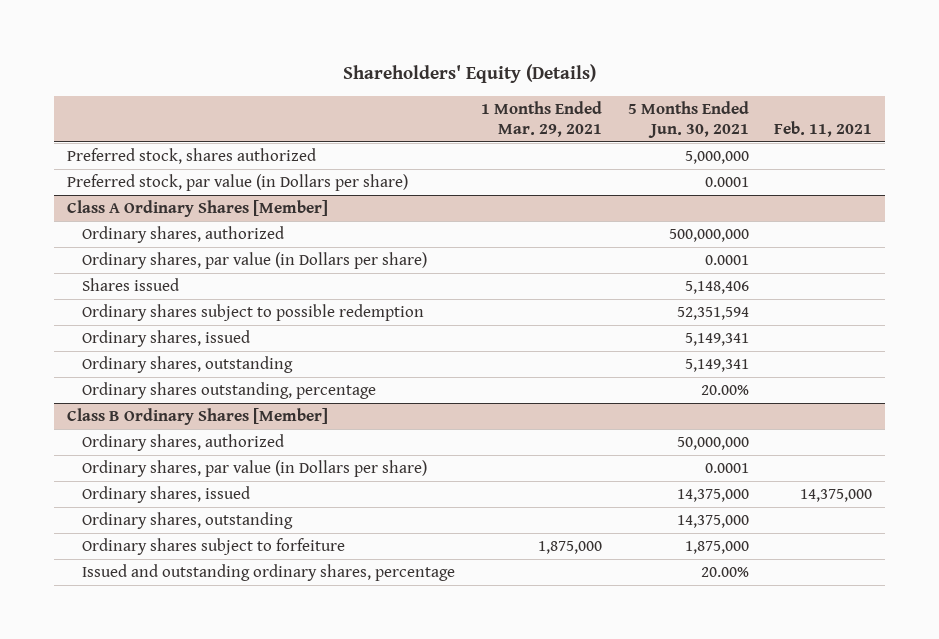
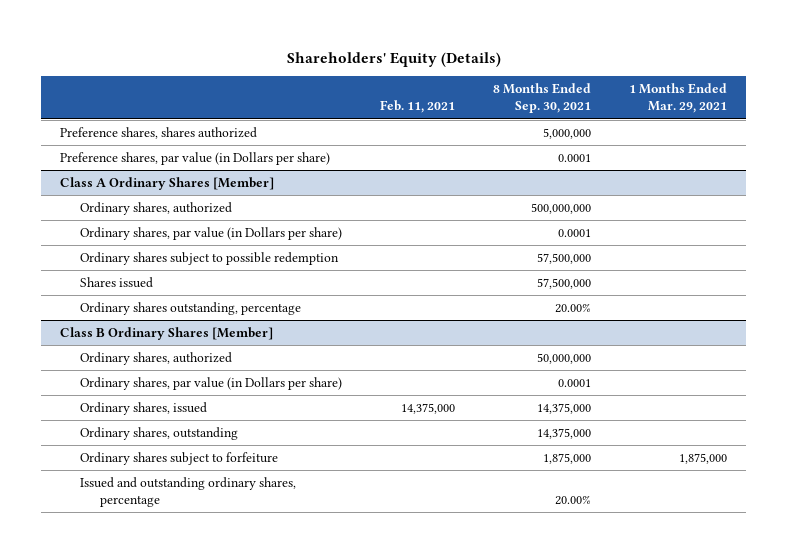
[627,101,749,138] 5 Months Ended Jun. 30, 2021 -> none
none -> [493,83,592,114] 8 Months Ended Sep. 30, 2021
[66,148,316,165] Preferred stock, shares authorized -> [60,126,258,139] Preference shares, shares authorized
[66,174,408,192] Preferred stock, par value (in Dollars per share) -> [60,151,331,165] Preference shares, par value (in Dollars per share)
[82,330,251,348] Ordinary shares, issued -> none
[82,356,294,374] Ordinary shares, outstanding -> none
[82,278,180,292] Shares issued -> [80,276,154,288] Shares issued

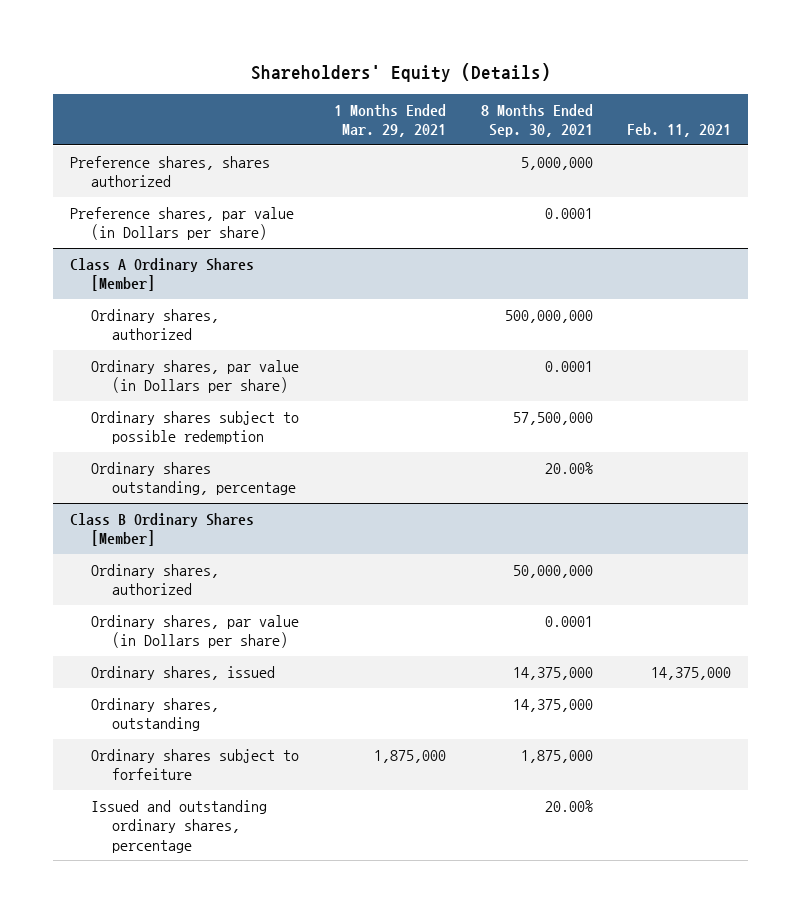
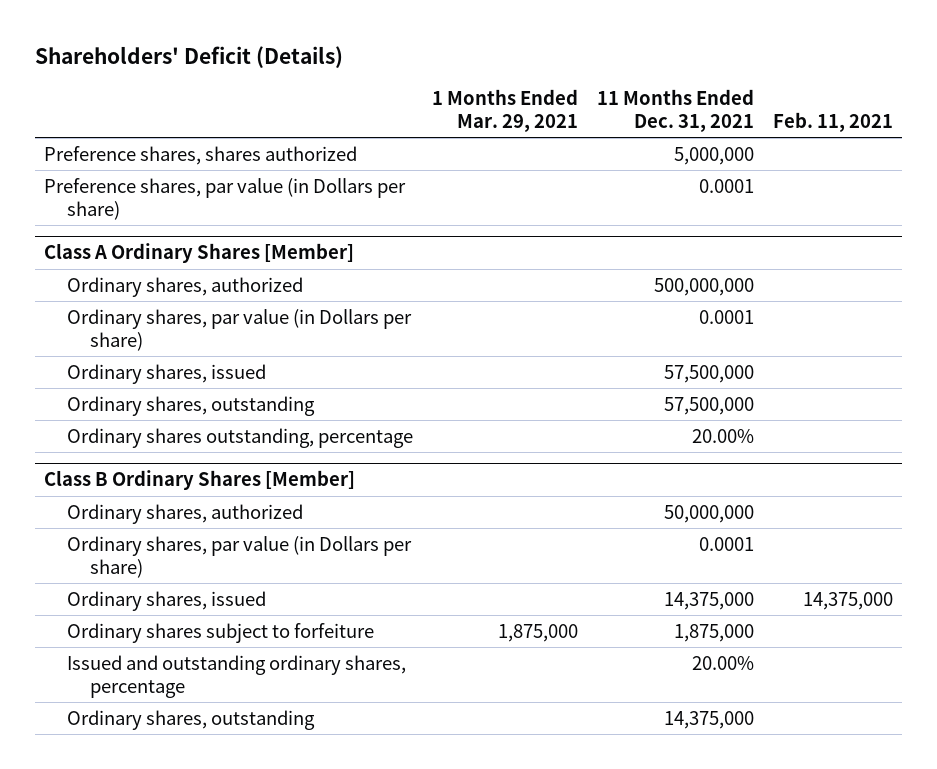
[250,62,551,82] Shareholders' Equity (Details) -> [35,45,344,68] Shareholders' Deficit (Details)
[480,103,593,138] 8 Months Ended Sep. 30, 2021 -> none
none -> [596,88,754,132] 11 Months Ended Dec. 31, 2021
[91,411,300,445] Ordinary shares subject to possible redemption -> none
none -> [67,363,267,384] Ordinary shares, issued
none -> [67,395,316,416] Ordinary shares, outstanding
[91,698,220,732] Ordinary shares, outstanding -> [67,709,316,730] Ordinary shares, outstanding

